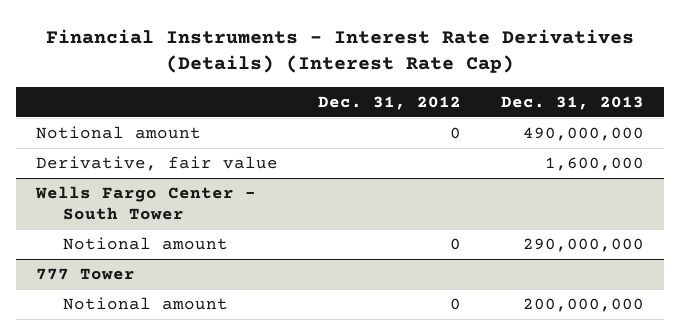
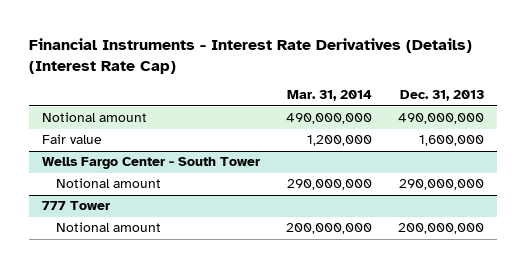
[317,95,461,110] Dec. 31, 2012 -> none
none -> [287,90,373,102] Mar. 31, 2014
[35,155,278,171] Derivative, fair value -> [42,134,103,145] Fair value

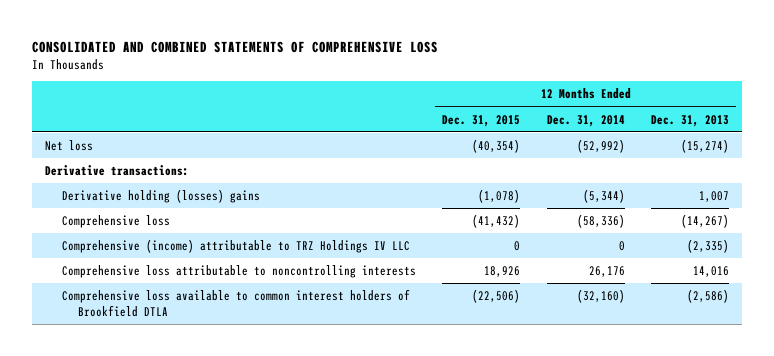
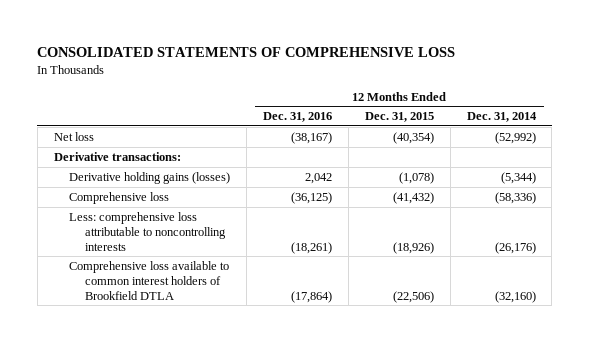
[32,40,439,53] CONSOLIDATED AND COMBINED STATEMENTS OF COMPREHENSIVE LOSS -> [37,46,456,57] CONSOLIDATED STATEMENTS OF COMPREHENSIVE LOSS
[651,114,730,127] Dec. 31, 2013 -> none
none -> [262,112,332,123] Dec. 31, 2016
[61,189,260,204] Derivative holding (losses) gains -> [69,171,231,184] Derivative holding gains (losses)
[61,239,410,254] Comprehensive (income) attributable to TRZ Holdings IV LLC -> none
[61,265,416,279] Comprehensive loss attributable to noncontrolling interests -> [69,211,226,251] Less: comprehensive loss attributable to noncontrolling interests
[484,266,521,278] 18,926 -> [392,241,434,254] (18,926)
[588,266,625,278] 26,176 -> [494,241,536,254] (26,176)

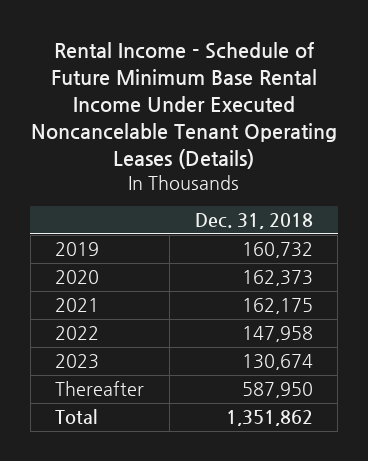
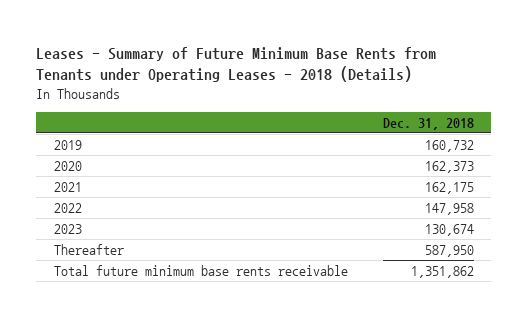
[31,42,338,170] Rental Income - Schedule of Future Minimum Base Rental Income Under Executed Noncancelable Tenant Operating Leases (Details) -> [36,46,437,83] Leases - Summary of Future Minimum Base Rents from Tenants under Operating Leases - 2018 (Details)
[55,408,98,424] Total -> [53,264,348,276] Total future minimum base rents receivable

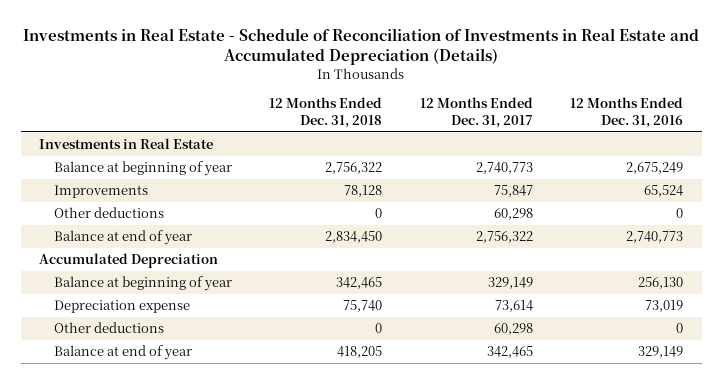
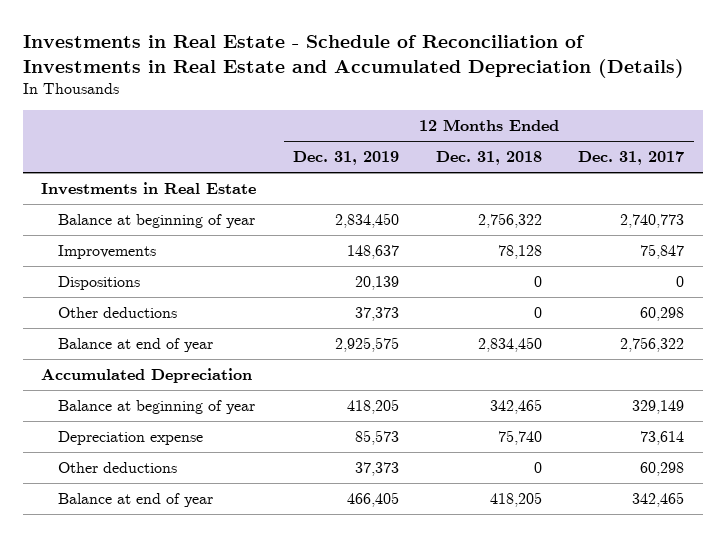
[570,97,684,129] 12 Months Ended Dec. 31, 2016 -> none
none -> [293,151,400,166] Dec. 31, 2019
none -> [58,276,141,291] Dispositions

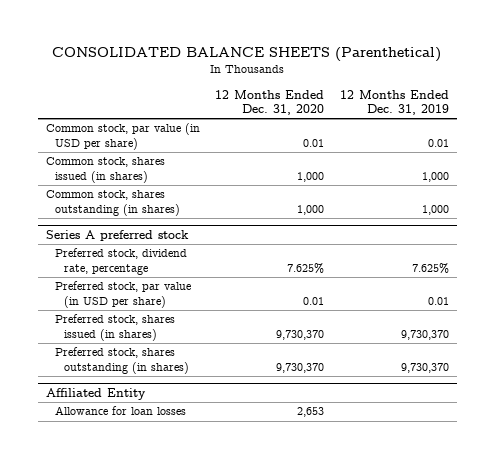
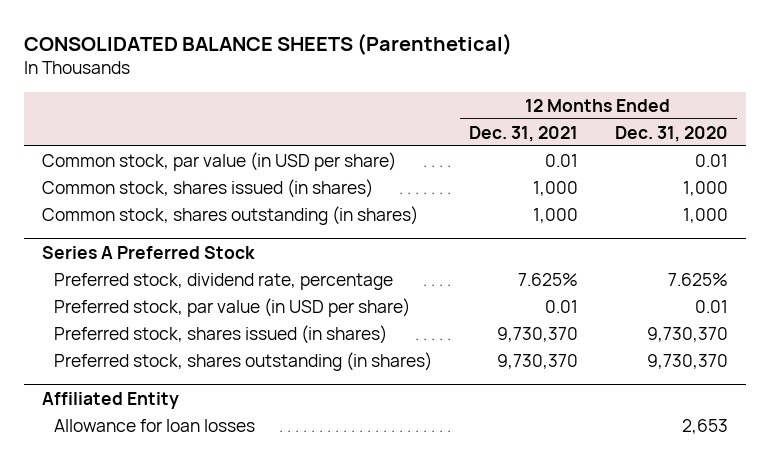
[339,89,449,116] 12 Months Ended Dec. 31, 2019 -> none
none -> [469,125,579,142] Dec. 31, 2021
[45,229,189,241] Series A preferred stock -> [42,245,256,259] Series A Preferred Stock

